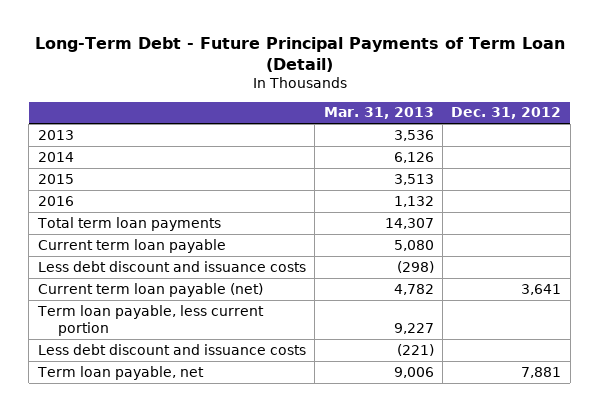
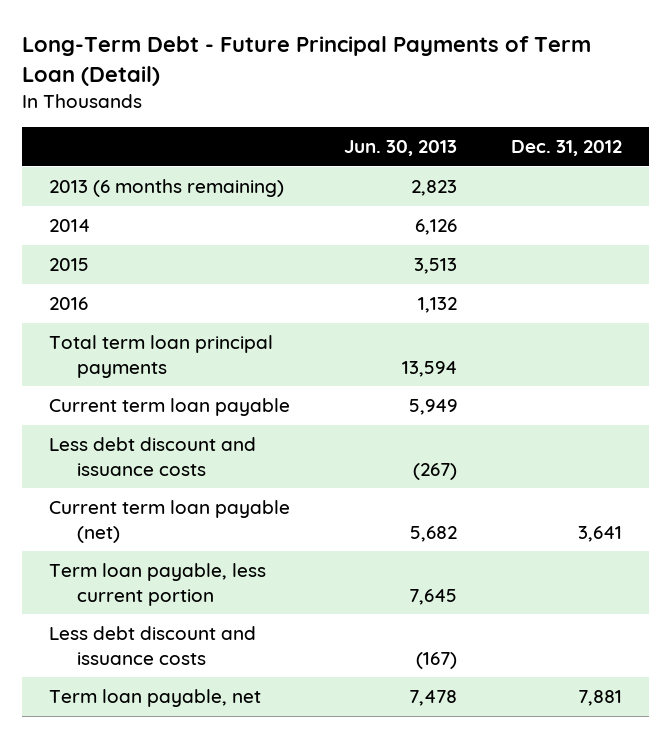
[323,107,434,120] Mar. 31, 2013 -> none
none -> [343,139,457,156] Jun. 30, 2013
[37,129,74,140] 2013 -> [49,179,285,198] 2013 (6 months remaining)
[36,216,221,231] Total term loan payments -> [49,335,274,378] Total term loan principal payments

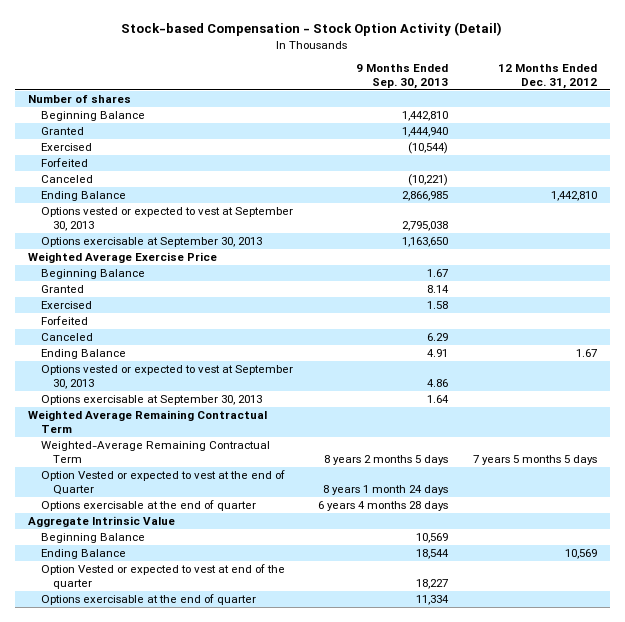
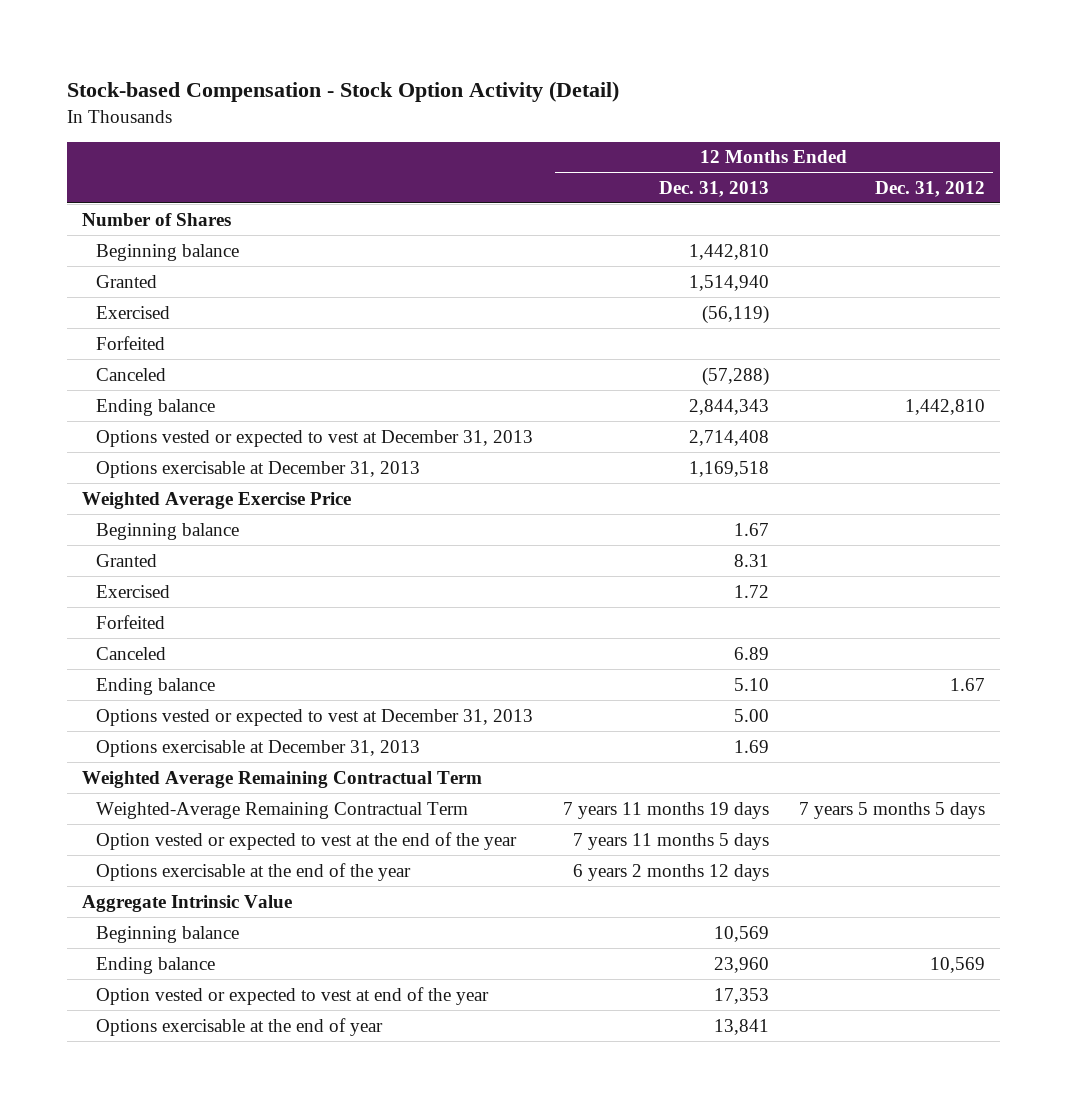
[355,64,448,89] 9 Months Ended Sep. 30, 2013 -> none
none -> [658,180,769,197] Dec. 31, 2013
[27,95,131,104] Number of shares -> [81,212,231,226] Number of Shares
[40,111,145,122] Beginning Balance -> [95,243,239,261] Beginning balance
[40,191,126,202] Ending Balance -> [95,398,215,416] Ending balance
[40,207,293,231] Options vested or expected to vest at September 30, 2013 -> [95,429,533,447] Options vested or expected to vest at December 31, 2013
[40,237,262,248] Options exercisable at September 30, 2013 -> [95,460,420,478] Options exercisable at December 31, 2013
[40,269,145,280] Beginning Balance -> [95,522,239,540] Beginning balance
[40,349,126,360] Ending Balance -> [95,677,215,695] Ending balance
[40,365,293,389] Options vested or expected to vest at September 30, 2013 -> [95,708,533,726] Options vested or expected to vest at December 31, 2013
[40,395,262,406] Options exercisable at September 30, 2013 -> [95,739,420,757] Options exercisable at December 31, 2013
[40,470,285,495] Option Vested or expected to vest at the end of Quarter -> [95,831,517,850] Option vested or expected to vest at the end of the year
[40,500,256,512] Options exercisable at the end of quarter -> [95,862,411,881] Options exercisable at the end of the year
[40,533,145,544] Beginning Balance -> [95,925,239,943] Beginning balance
[40,549,126,560] Ending Balance -> [95,956,215,974] Ending balance
[40,564,285,589] Option Vested or expected to vest at end of the quarter -> [95,986,489,1005] Option vested or expected to vest at end of the year
[40,594,256,606] Options exercisable at the end of quarter -> [95,1017,383,1036] Options exercisable at the end of year

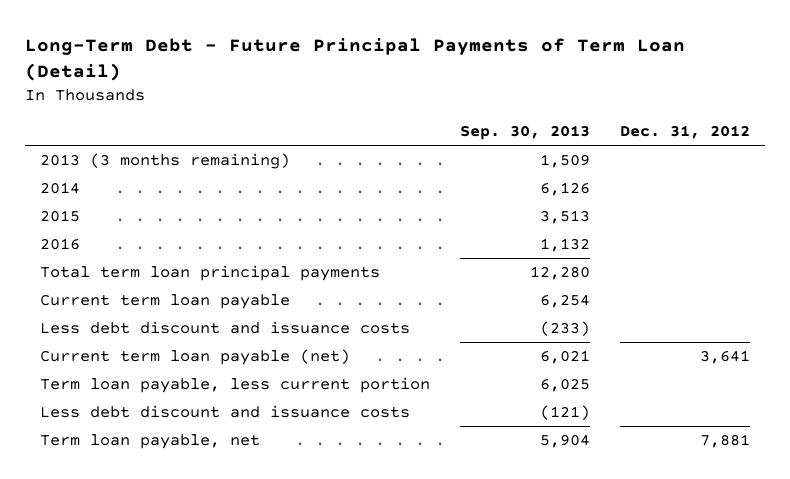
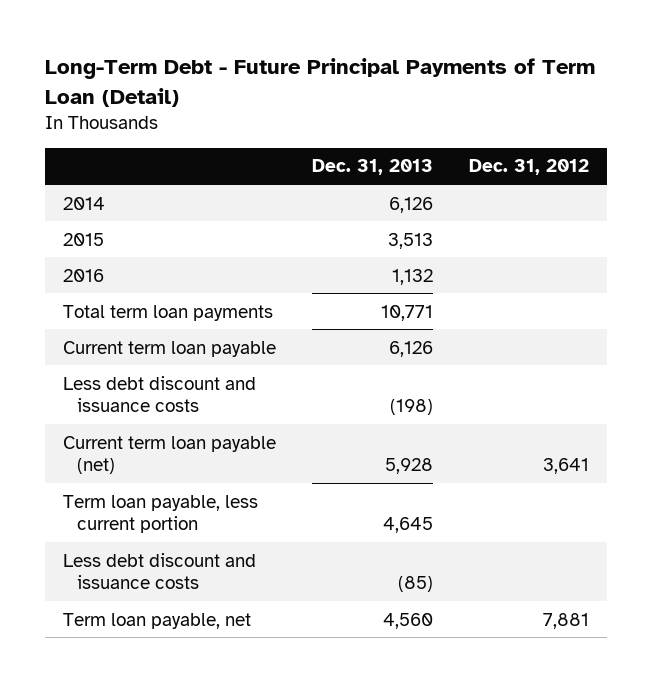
[460,125,591,141] Sep. 30, 2013 -> none
none -> [312,159,434,176] Dec. 31, 2013
[40,153,291,170] 2013 (3 months remaining) -> none
[40,265,381,282] Total term loan principal payments -> [63,304,274,321] Total term loan payments

